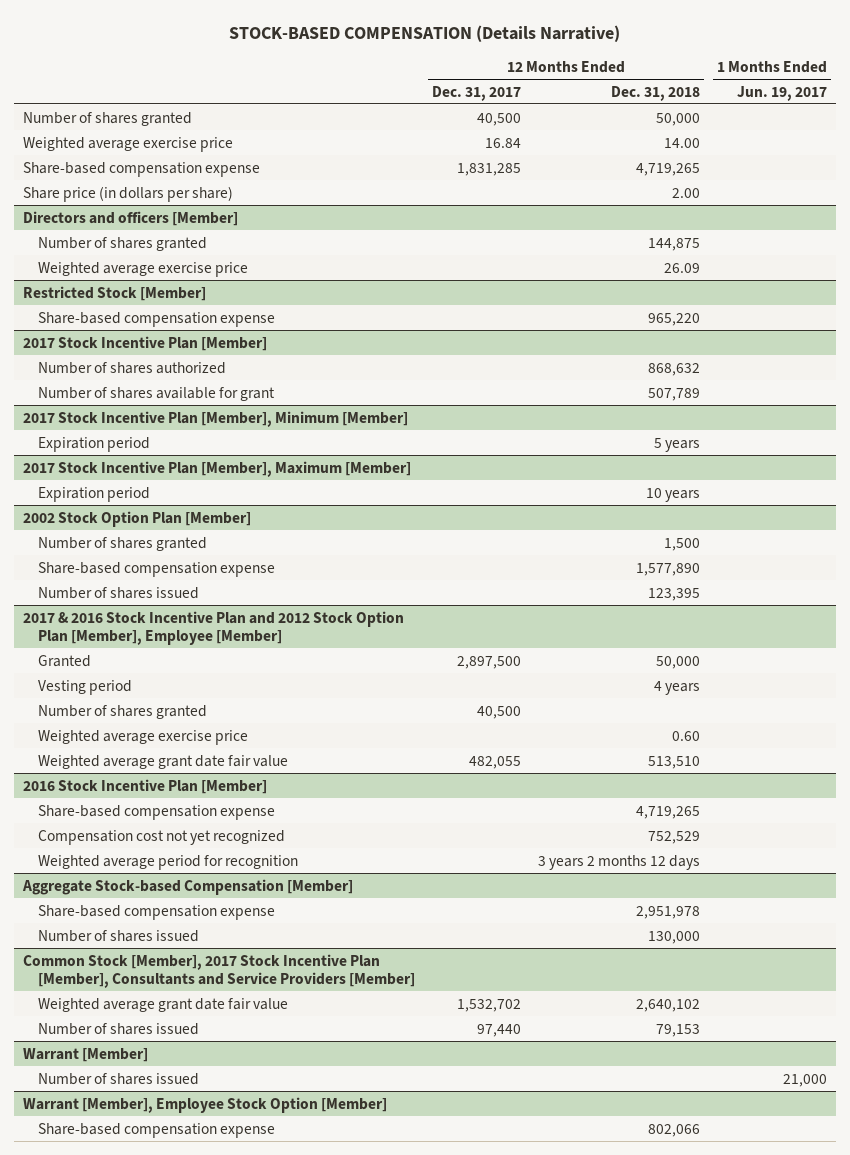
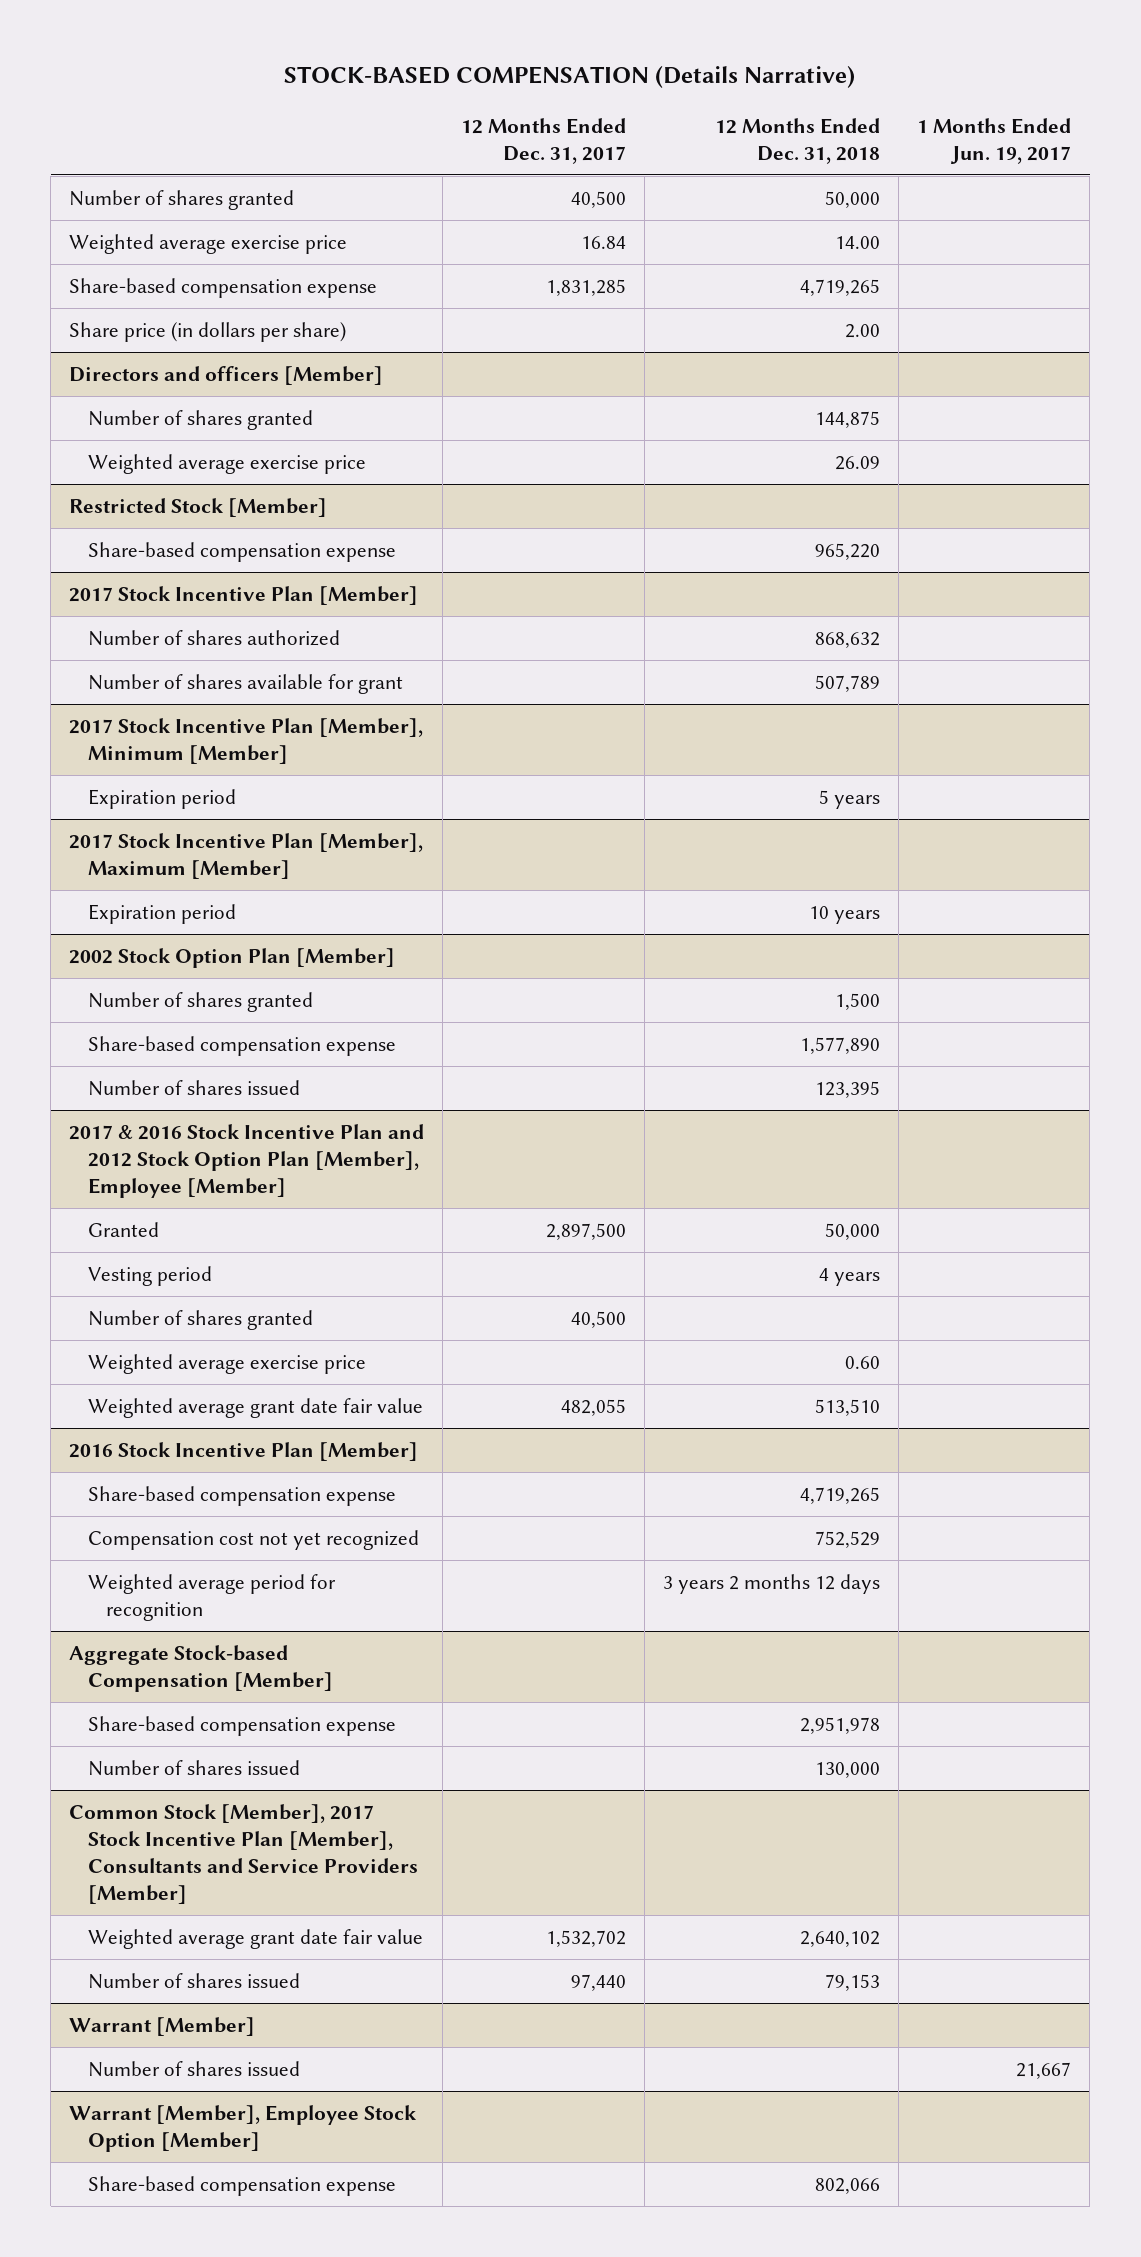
[783,1073,828,1087] 21,000 -> [1016,2061,1072,2079] 21,667

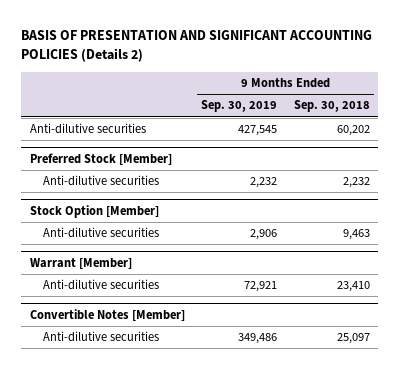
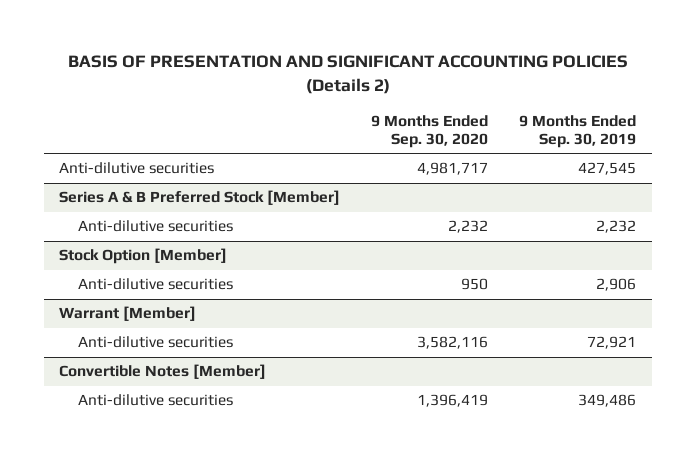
[294,100,371,113] Sep. 30, 2018 -> none
none -> [371,114,489,148] 9 Months Ended Sep. 30, 2020
[29,152,172,165] Preferred Stock [Member] -> [59,190,341,206] Series A & B Preferred Stock [Member]

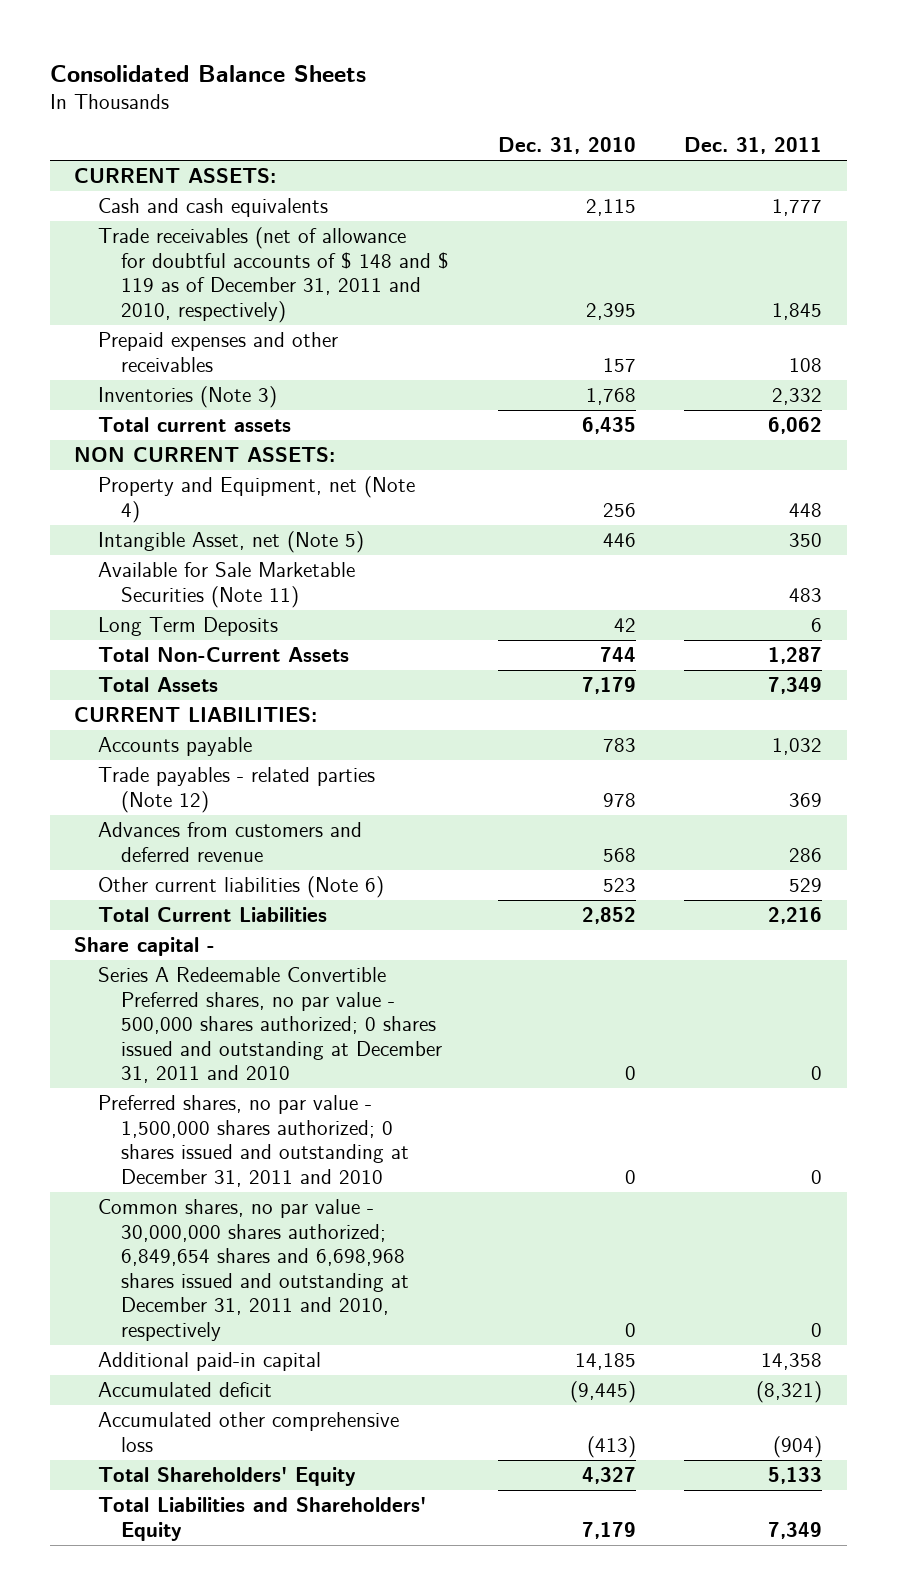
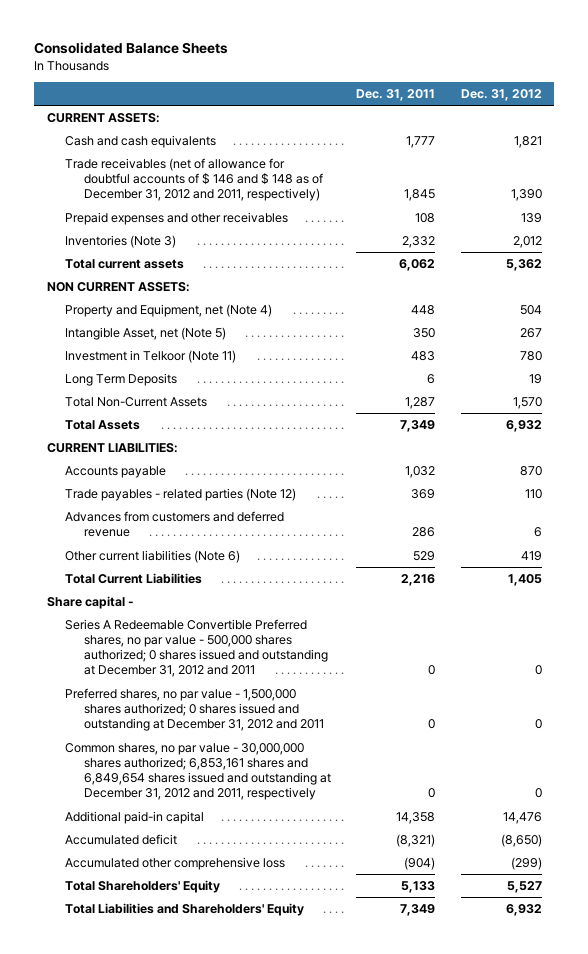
[497,137,636,155] Dec. 31, 2010 -> none
none -> [460,89,542,102] Dec. 31, 2012
[97,227,449,323] Trade receivables (net of allowance for doubtful accounts of $ 148 and $ 119 as of December 31, 2011 and 2010, respectively) -> [65,158,323,202] Trade receivables (net of allowance for doubtful accounts of $ 146 and $ 148 as of December 31, 2012 and 2011, respectively)
[97,562,355,608] Available for Sale Marketable Securities (Note 11) -> [65,350,237,364] Investment in Telkoor (Note 11)
[97,967,442,1084] Series A Redeemable Convertible Preferred shares, no par value - 500,000 shares authorized; 0 shares issued and outstanding at December 31, 2011 and 2010 -> [65,619,328,678] Series A Redeemable Convertible Preferred shares, no par value - 500,000 shares authorized; 0 shares issued and outstanding at December 31, 2012 and 2011
[97,1095,409,1187] Preferred shares, no par value - 1,500,000 shares authorized; 0 shares issued and outstanding at December 31, 2011 and 2010 -> [65,688,324,732] Preferred shares, no par value - 1,500,000 shares authorized; 0 shares issued and outstanding at December 31, 2012 and 2011
[97,1199,409,1341] Common shares, no par value - 30,000,000 shares authorized; 6,849,654 shares and 6,698,968 shares issued and outstanding at December 31, 2011 and 2010, respectively -> [65,743,331,801] Common shares, no par value - 30,000,000 shares authorized; 6,853,161 shares and 6,849,654 shares issued and outstanding at December 31, 2012 and 2011, respectively

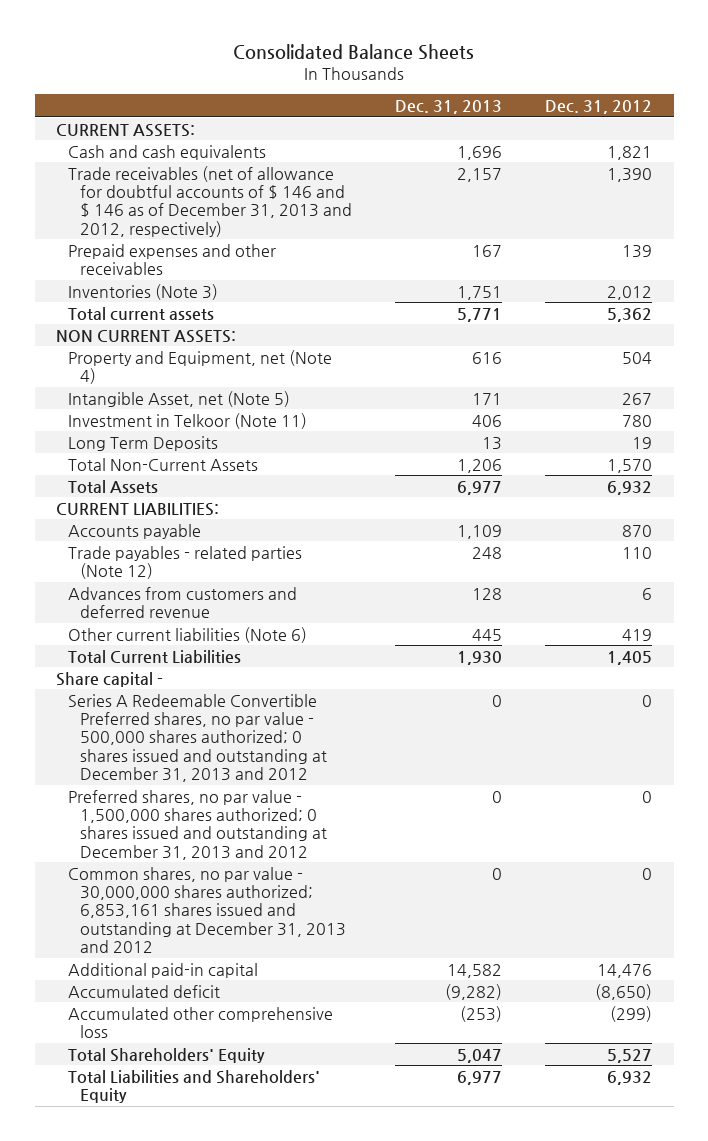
[356,89,436,102] Dec. 31, 2011 -> none
none -> [395,99,503,114] Dec. 31, 2013
[65,158,323,202] Trade receivables (net of allowance for doubtful accounts of $ 146 and $ 148 as of December 31, 2012 and 2011, respectively) -> [68,165,353,237] Trade receivables (net of allowance for doubtful accounts of $ 146 and $ 146 as of December 31, 2013 and 2012, respectively)
[65,619,328,678] Series A Redeemable Convertible Preferred shares, no par value - 500,000 shares authorized; 0 shares issued and outstanding at December 31, 2012 and 2011 -> [68,693,328,783] Series A Redeemable Convertible Preferred shares, no par value - 500,000 shares authorized; 0 shares issued and outstanding at December 31, 2013 and 2012
[65,688,324,732] Preferred shares, no par value - 1,500,000 shares authorized; 0 shares issued and outstanding at December 31, 2012 and 2011 -> [68,789,328,860] Preferred shares, no par value - 1,500,000 shares authorized; 0 shares issued and outstanding at December 31, 2013 and 2012
[65,743,331,801] Common shares, no par value - 30,000,000 shares authorized; 6,853,161 shares and 6,849,654 shares issued and outstanding at December 31, 2012 and 2011, respectively -> [68,866,347,954] Common shares, no par value - 30,000,000 shares authorized; 6,853,161 shares issued and outstanding at December 31, 2013 and 2012

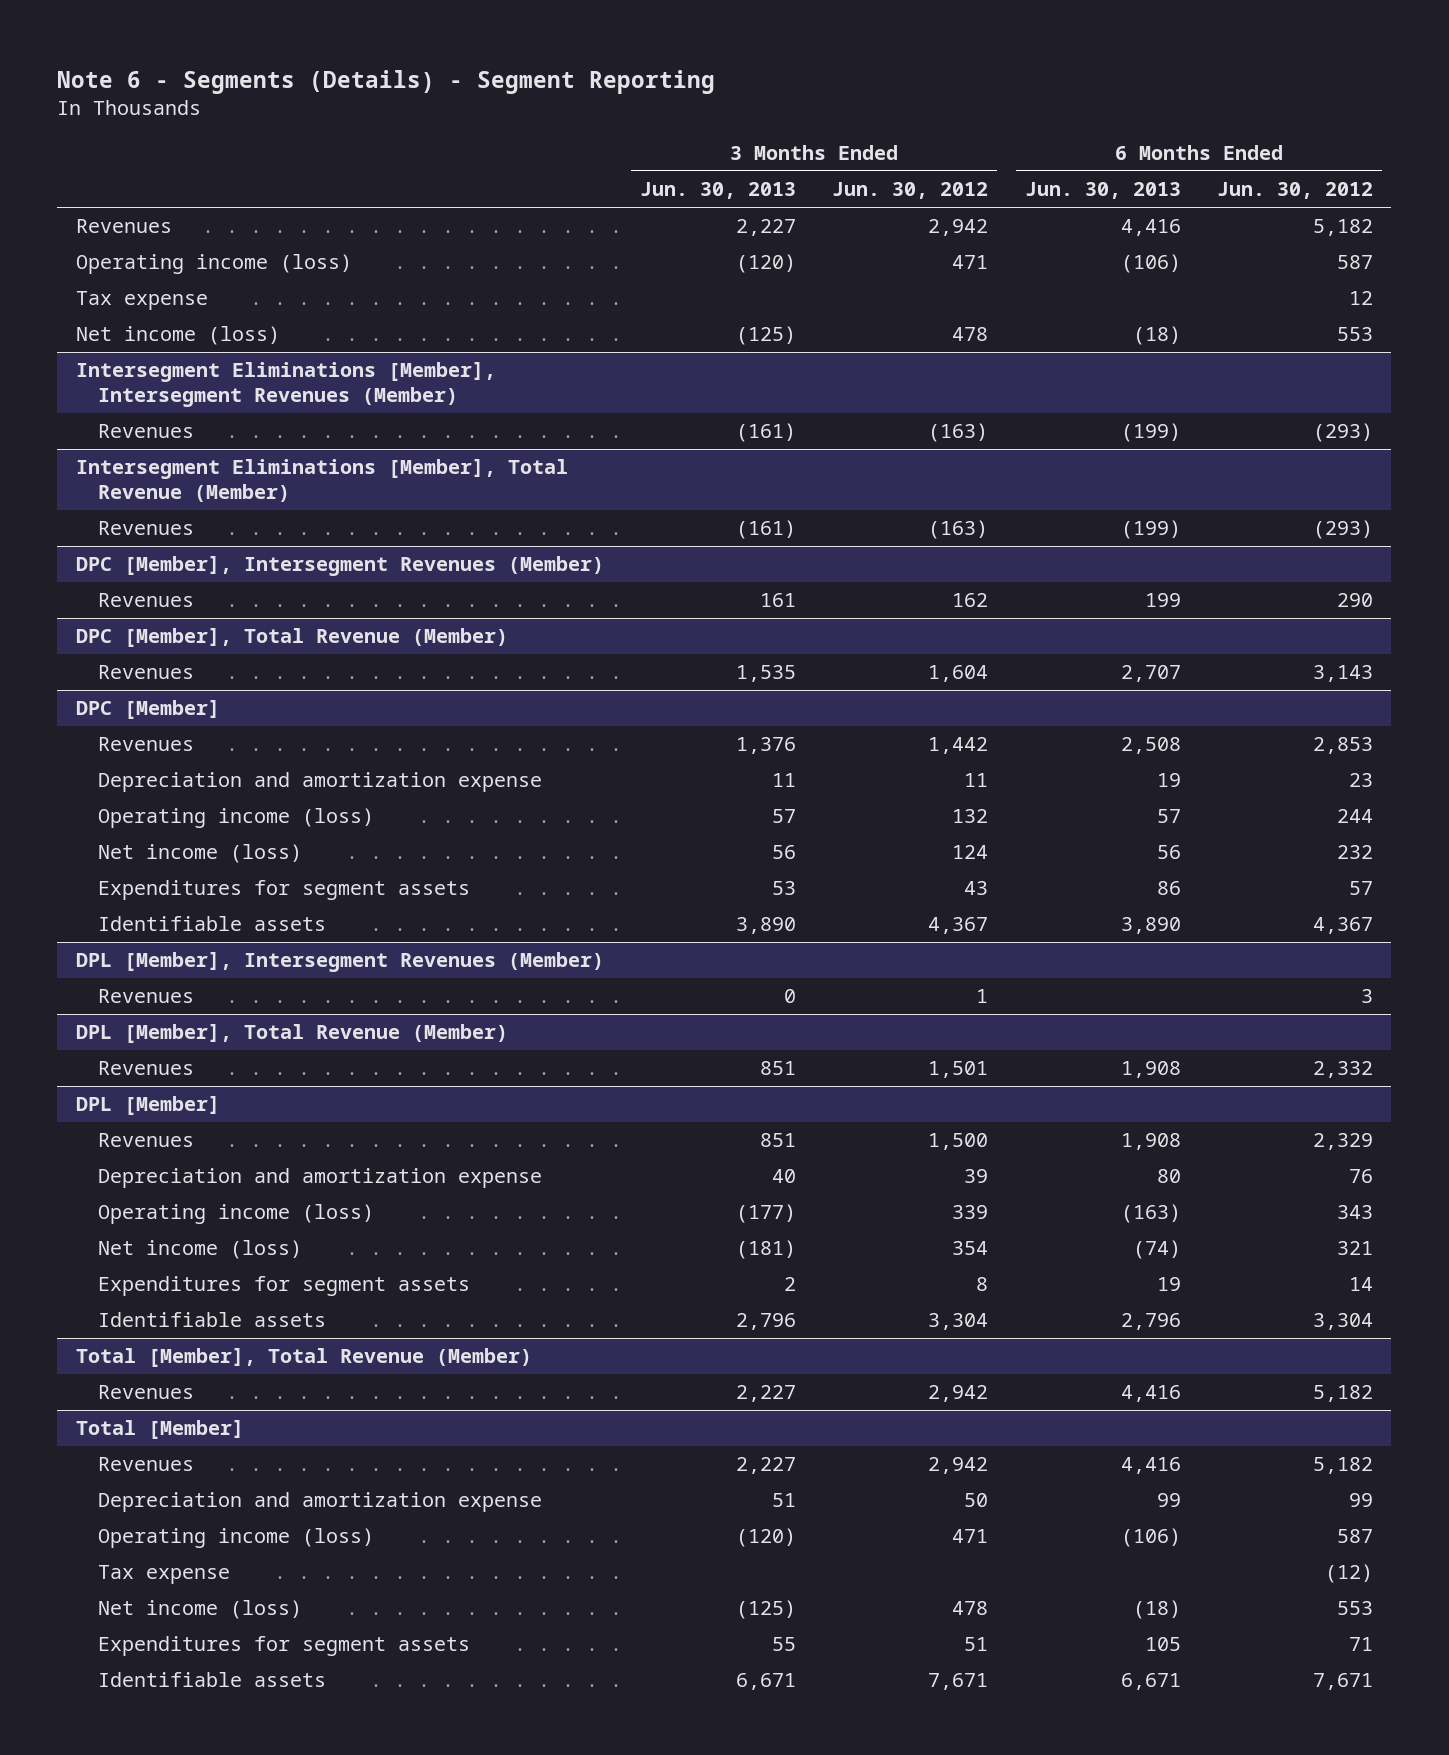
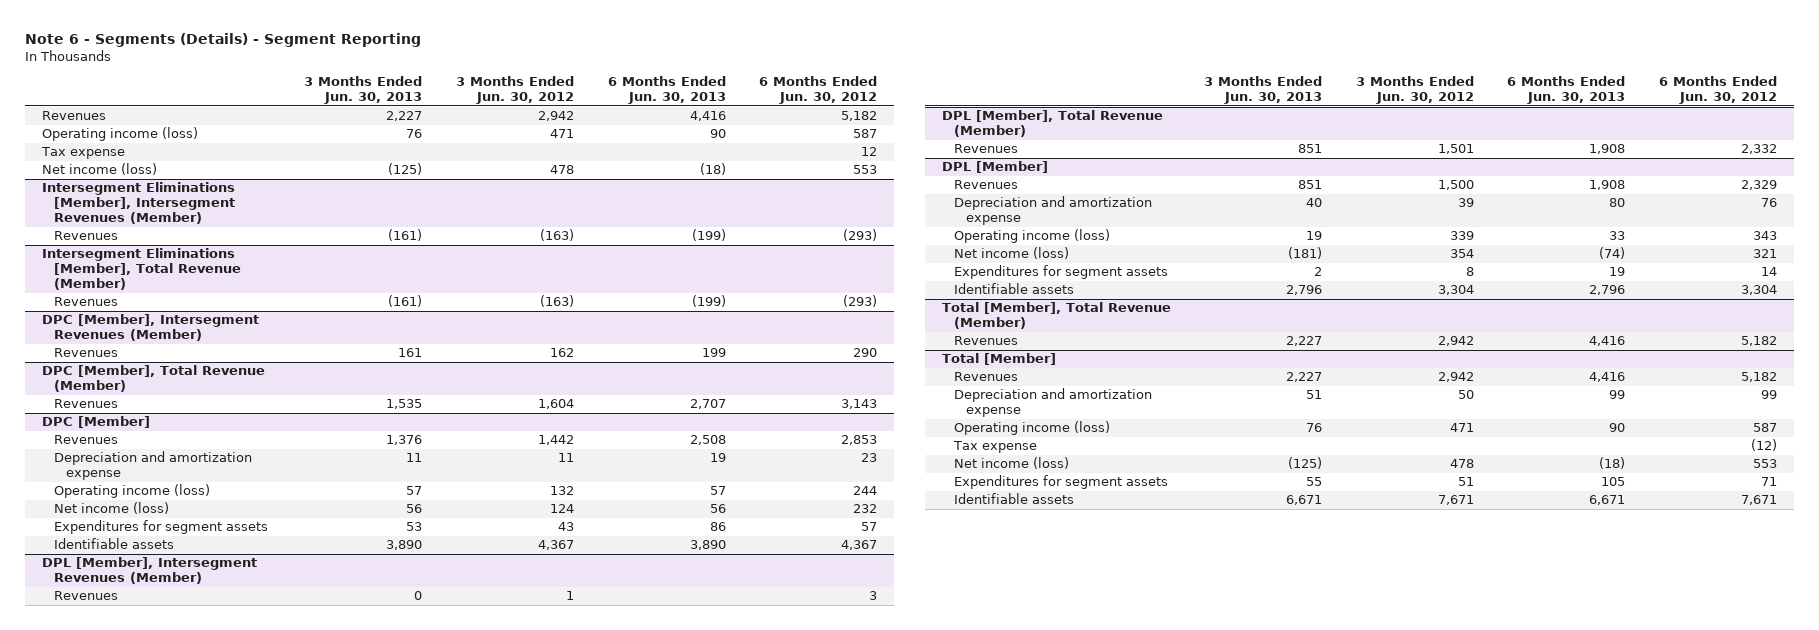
[735,254,796,274] (120) -> [406,129,423,139] 76
[1120,254,1181,274] (106) -> [709,129,726,139] 90
[735,1204,796,1224] (177) -> [1306,231,1323,241] 19
[1120,1204,1181,1224] (163) -> [1609,231,1626,241] 33
[735,1528,796,1548] (120) -> [1306,423,1323,433] 76
[1120,1528,1181,1548] (106) -> [1609,423,1626,433] 90

